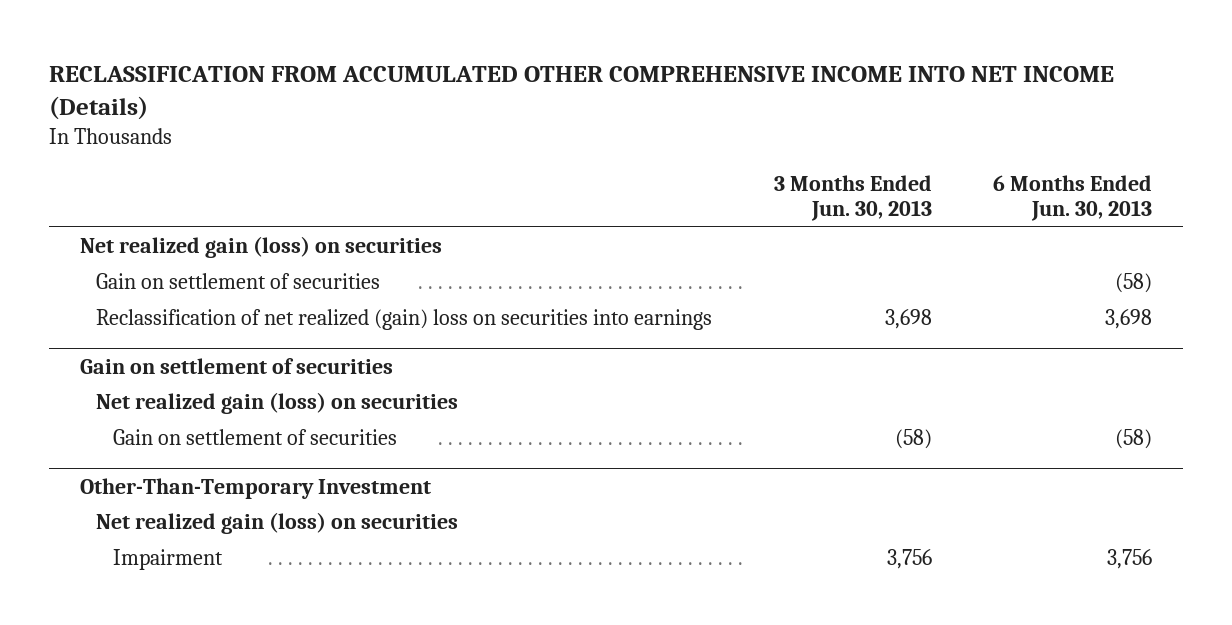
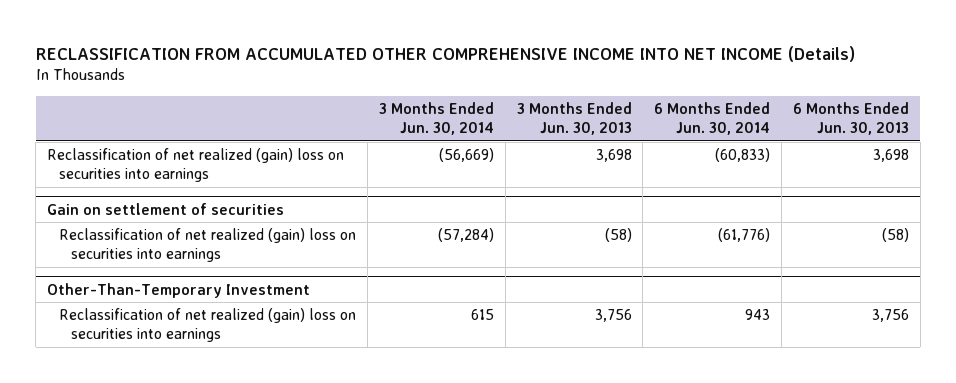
none -> [378,101,494,136] 3 Months Ended Jun. 30, 2014
none -> [654,101,771,136] 6 Months Ended Jun. 30, 2014
[79,236,442,259] Net realized gain (loss) on securities -> none
[96,273,381,290] Gain on settlement of securities -> none
[96,392,459,415] Net realized gain (loss) on securities -> none
[112,429,397,446] Gain on settlement of securities -> [59,227,357,263] Reclassification of net realized (gain) loss on securities into earnings
[96,512,459,535] Net realized gain (loss) on securities -> none
[112,549,223,571] Impairment -> [59,307,357,343] Reclassification of net realized (gain) loss on securities into earnings

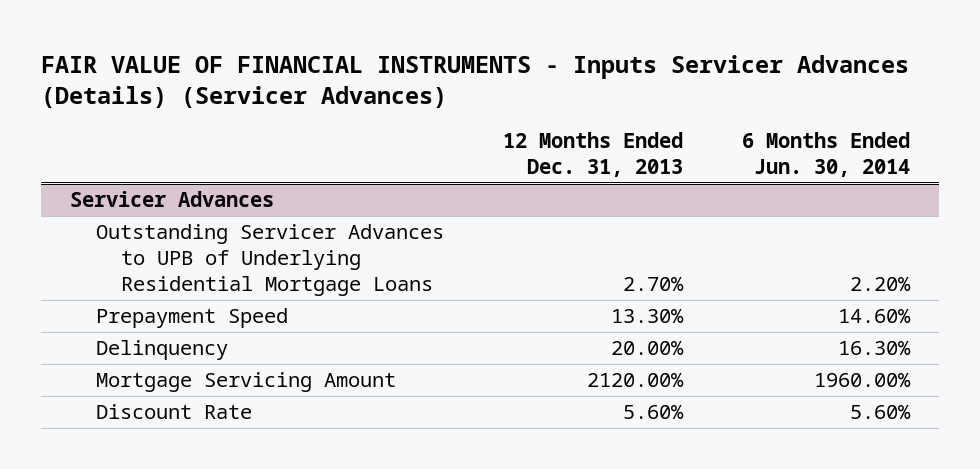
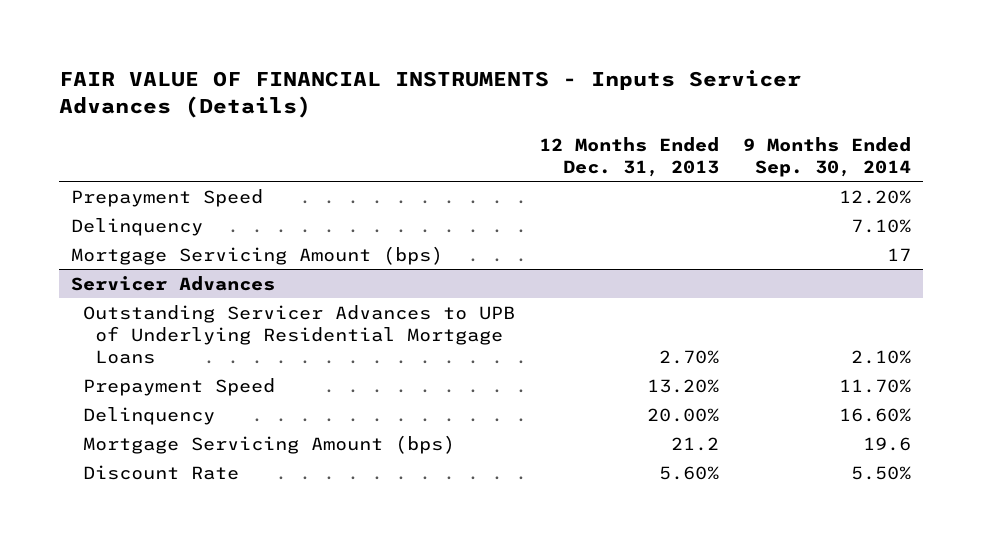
[40,54,909,109] FAIR VALUE OF FINANCIAL INSTRUMENTS - Inputs Servicer Advances (Details) (Servicer Advances) -> [58,69,801,118] FAIR VALUE OF FINANCIAL INSTRUMENTS - Inputs Servicer Advances (Details)
[741,132,910,178] 6 Months Ended Jun. 30, 2014 -> none
none -> [743,136,912,177] 9 Months Ended Sep. 30, 2014
none -> [70,188,263,207] Prepayment Speed
none -> [70,217,203,236] Delinquency
none -> [70,245,443,265] Mortgage Servicing Amount (bps)
[610,309,684,324] 13.30% -> [647,378,720,393] 13.20%
[95,372,396,393] Mortgage Servicing Amount -> [83,434,456,454] Mortgage Servicing Amount (bps)
[586,373,684,388] 2120.00% -> [671,436,720,451] 21.2

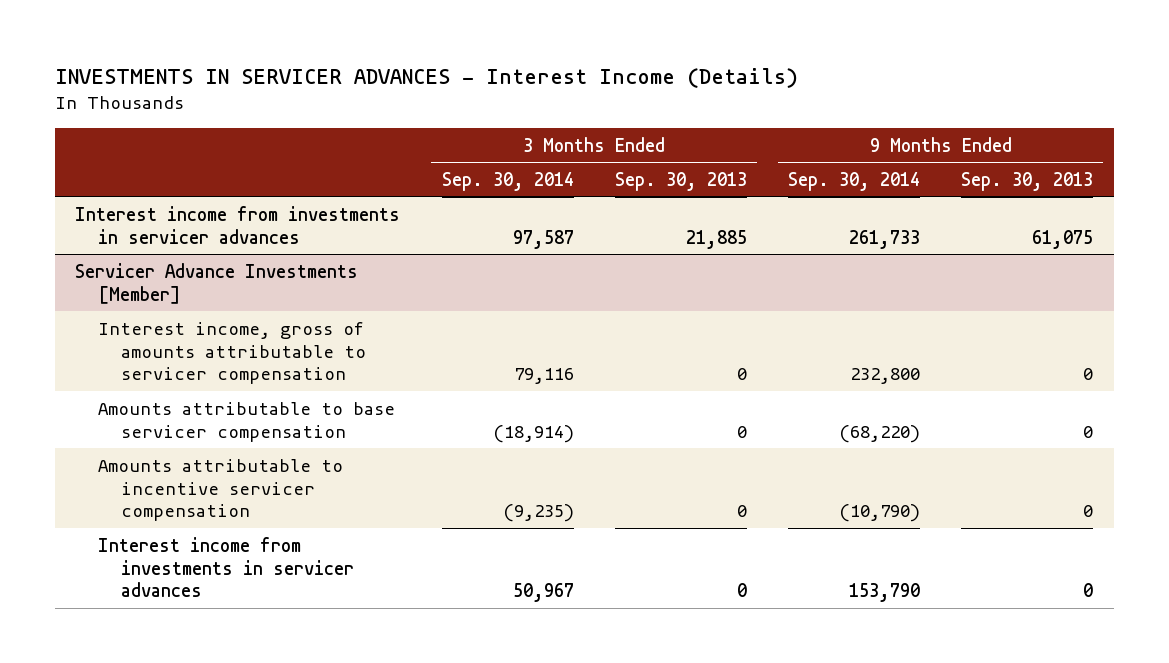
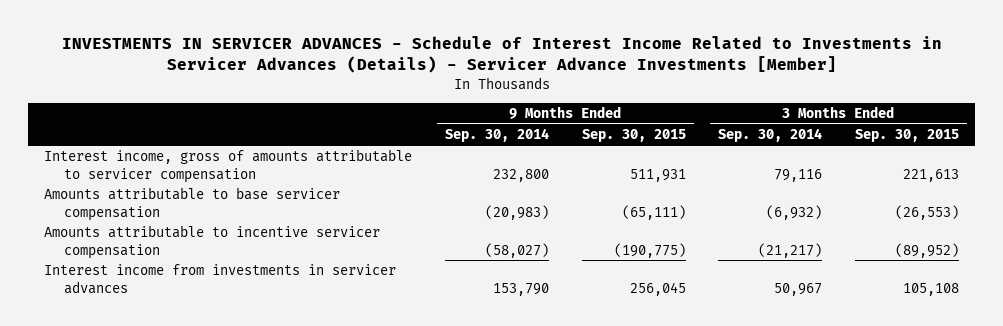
[54,67,798,88] INVESTMENTS IN SERVICER ADVANCES - Interest Income (Details) -> [61,36,942,74] INVESTMENTS IN SERVICER ADVANCES - Schedule of Interest Income Related to Investments in Servicer Advances (Details) - Servicer Advance Investments [Member]
[614,171,747,191] Sep. 30, 2013 -> none
[961,171,1094,191] Sep. 30, 2013 -> none
none -> [581,129,686,143] Sep. 30, 2015
none -> [854,129,959,143] Sep. 30, 2015
[75,205,401,244] Interest income from investments in servicer advances -> none
[75,262,359,304] Servicer Advance Investments [Member] -> none
[492,424,574,443] (18,914) -> [766,204,823,220] (6,932)
[838,424,920,443] (68,220) -> [484,204,549,220] (20,983)
[502,504,574,523] (9,235) -> [758,242,823,258] (21,217)
[838,504,920,523] (10,790) -> [484,242,549,258] (58,027)

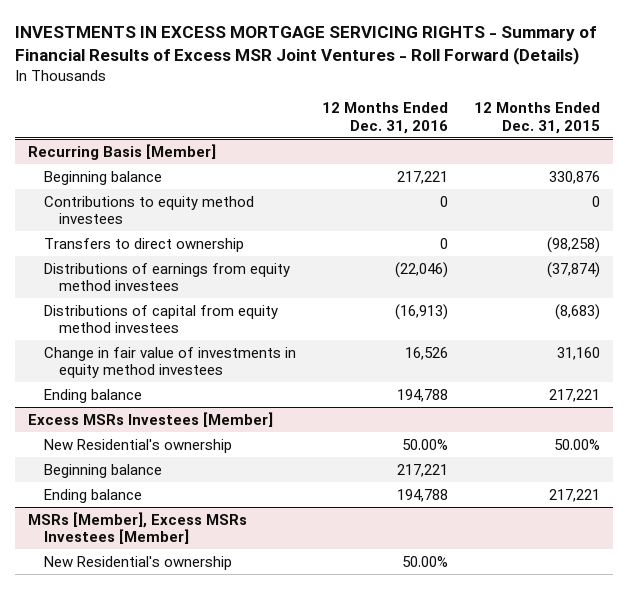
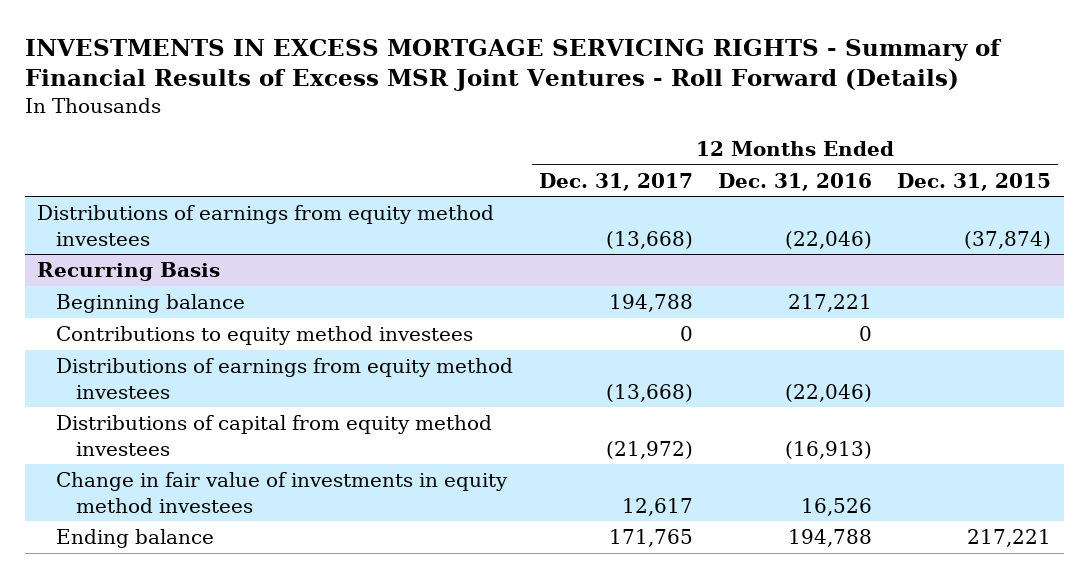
none -> [538,172,693,191] Dec. 31, 2017
[27,143,216,160] Recurring Basis [Member] -> none
[43,170,162,185] Beginning balance -> none
[43,195,254,225] Contributions to equity method investees -> none
[43,237,244,252] Transfers to direct ownership -> none
[43,304,278,334] Distributions of capital from equity method investees -> none
[43,346,296,379] Change in fair value of investments in equity method investees -> none
[43,388,142,403] Ending balance -> none
[27,411,273,427] Excess MSRs Investees [Member] -> none
[43,438,232,453] New Residential's ownership -> none
none -> [37,262,221,282] Recurring Basis
none -> [56,326,474,346] Contributions to equity method investees
none -> [56,358,514,399] Distributions of earnings from equity method investees
none -> [56,415,493,456] Distributions of capital from equity method investees
none -> [56,472,509,513] Change in fair value of investments in equity method investees
[27,511,247,545] MSRs [Member], Excess MSRs Investees [Member] -> none
[43,555,232,570] New Residential's ownership -> none

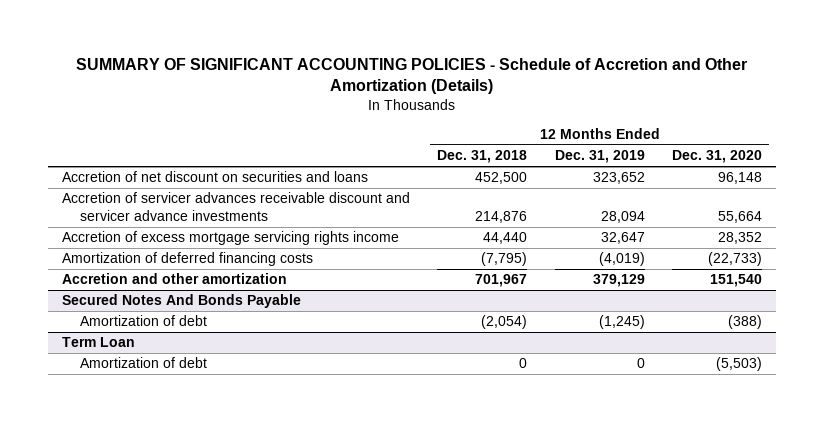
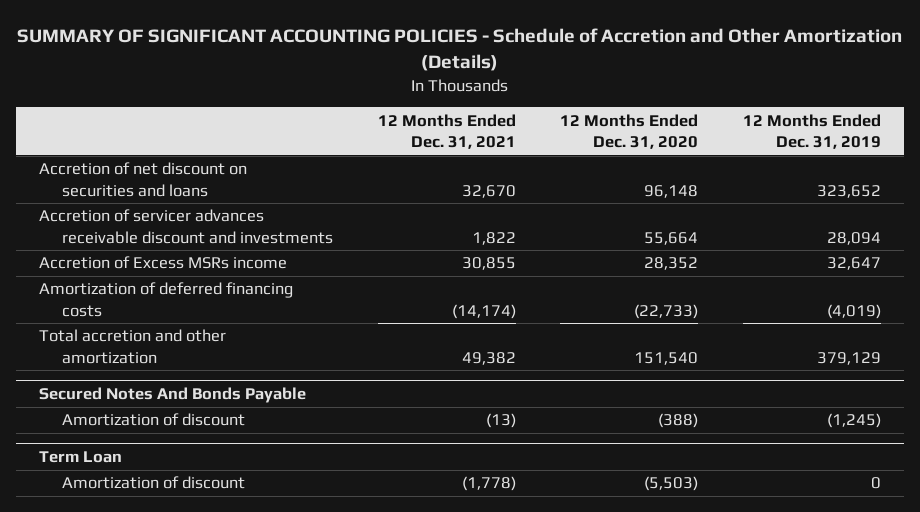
[437,150,528,164] Dec. 31, 2018 -> none
none -> [377,113,516,150] 12 Months Ended Dec. 31, 2021
[61,192,410,222] Accretion of servicer advances receivable discount and servicer advance investments -> [38,209,333,244] Accretion of servicer advances receivable discount and investments
[61,231,399,246] Accretion of excess mortgage servicing rights income -> [38,256,287,270] Accretion of Excess MSRs income
[61,273,287,285] Accretion and other amortization -> [38,329,226,364] Total accretion and other amortization
[79,315,207,327] Amortization of debt -> [61,413,245,427] Amortization of discount
[79,357,207,369] Amortization of debt -> [61,476,245,490] Amortization of discount

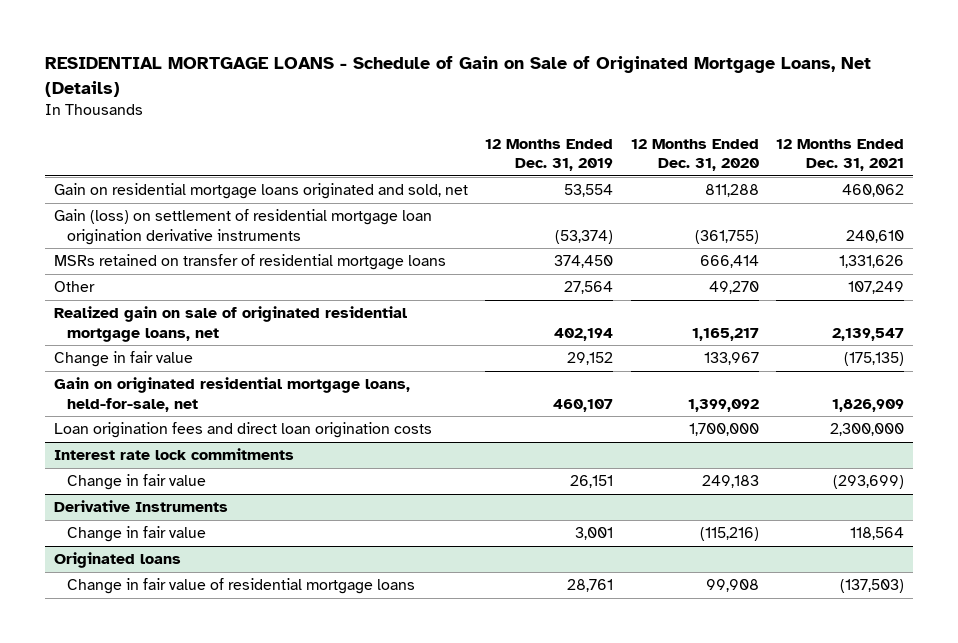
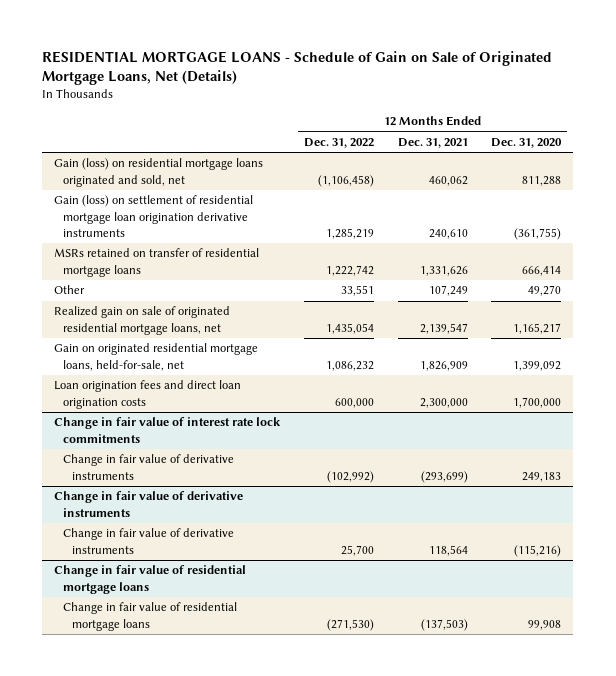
[485,138,614,171] 12 Months Ended Dec. 31, 2019 -> none
none -> [303,138,374,149] Dec. 31, 2022
[53,183,468,200] Gain on residential mortgage loans originated and sold, net -> [54,158,264,187] Gain (loss) on residential mortgage loans originated and sold, net
[53,351,193,368] Change in fair value -> none
[53,448,294,461] Interest rate lock commitments -> [54,417,282,443] Change in fair value of interest rate lock commitments
[66,474,206,491] Change in fair value -> [63,454,235,480] Change in fair value of derivative instruments
[53,500,228,513] Derivative Instruments -> [54,491,244,517] Change in fair value of derivative instruments
[66,526,206,543] Change in fair value -> [63,528,235,554] Change in fair value of derivative instruments
[53,552,181,569] Originated loans -> [54,565,247,594] Change in fair value of residential mortgage loans

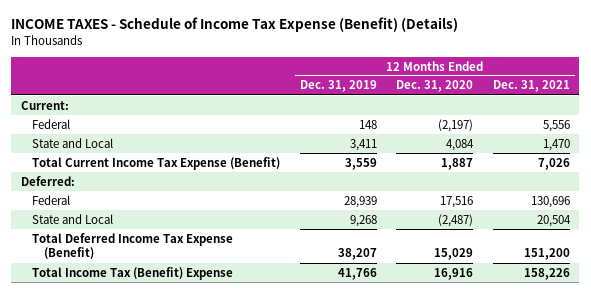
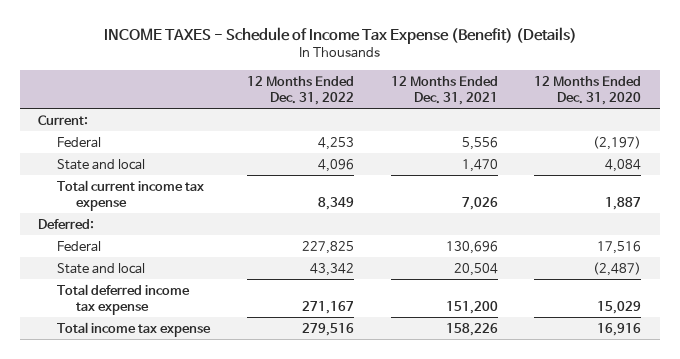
[299,80,377,93] Dec. 31, 2019 -> none
none -> [246,75,354,105] 12 Months Ended Dec. 31, 2022
[32,137,114,148] State and Local -> [56,158,145,170] State and local
[32,156,281,170] Total Current Income Tax Expense (Benefit) -> [56,179,204,211] Total current income tax expense
[32,213,114,224] State and Local -> [56,262,145,274] State and local
[32,232,234,260] Total Deferred Income Tax Expense (Benefit) -> [56,283,190,315] Total deferred income tax expense
[32,266,234,280] Total Income Tax (Benefit) Expense -> [56,321,211,337] Total income tax expense

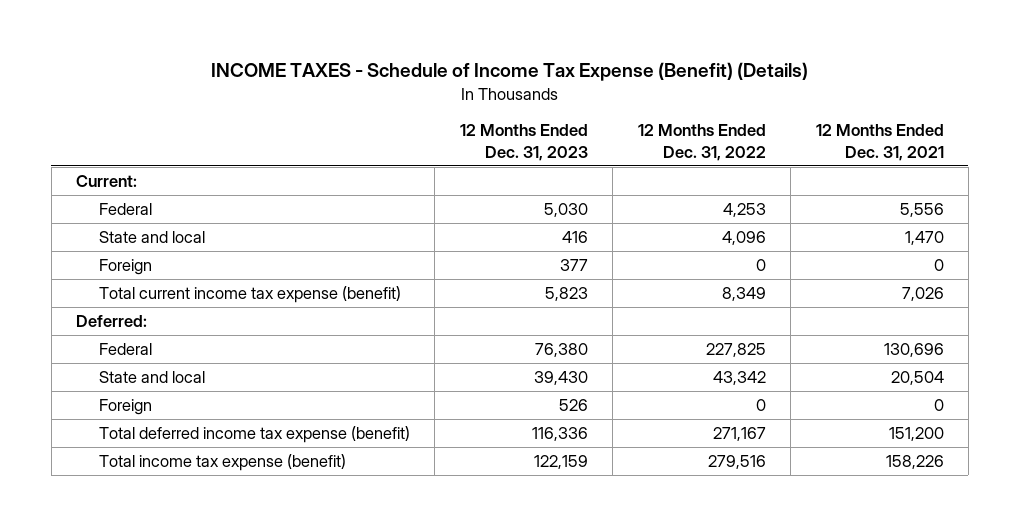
[534,75,642,105] 12 Months Ended Dec. 31, 2020 -> none
none -> [459,124,588,162] 12 Months Ended Dec. 31, 2023
none -> [98,259,152,276] Foreign
[56,179,204,211] Total current income tax expense -> [98,286,401,304] Total current income tax expense (benefit)
none -> [98,399,152,416] Foreign
[56,283,190,315] Total deferred income tax expense -> [98,426,410,444] Total deferred income tax expense (benefit)
[56,321,211,337] Total income tax expense -> [98,454,346,472] Total income tax expense (benefit)

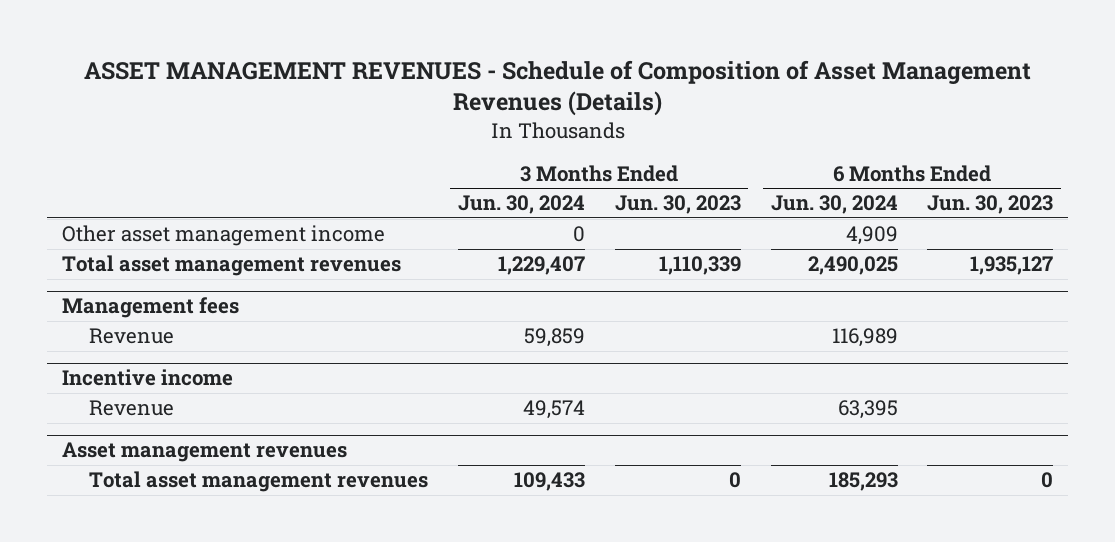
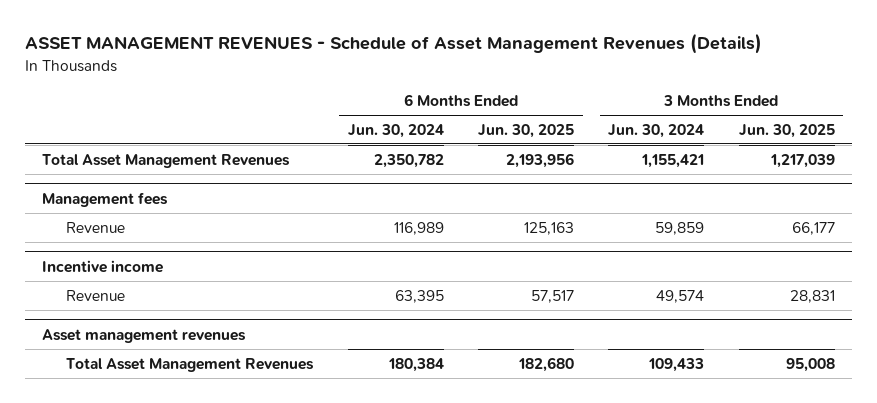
[83,59,1031,117] ASSET MANAGEMENT REVENUES - Schedule of Composition of Asset Management Revenues (Details) -> [25,33,763,55] ASSET MANAGEMENT REVENUES - Schedule of Asset Management Revenues (Details)
[614,195,741,215] Jun. 30, 2023 -> none
[927,195,1054,215] Jun. 30, 2023 -> none
none -> [477,123,574,138] Jun. 30, 2025
none -> [738,123,835,138] Jun. 30, 2025
[61,225,385,247] Other asset management income -> none
[61,255,401,277] Total asset management revenues -> [42,153,291,168] Total Asset Management Revenues
[497,256,585,276] 1,229,407 -> [641,153,705,168] 1,155,421
[807,256,898,276] 2,490,025 -> [373,153,444,168] 2,350,782
[89,471,429,493] Total asset management revenues -> [66,357,315,372] Total Asset Management Revenues
[828,472,898,492] 185,293 -> [387,357,444,372] 180,384

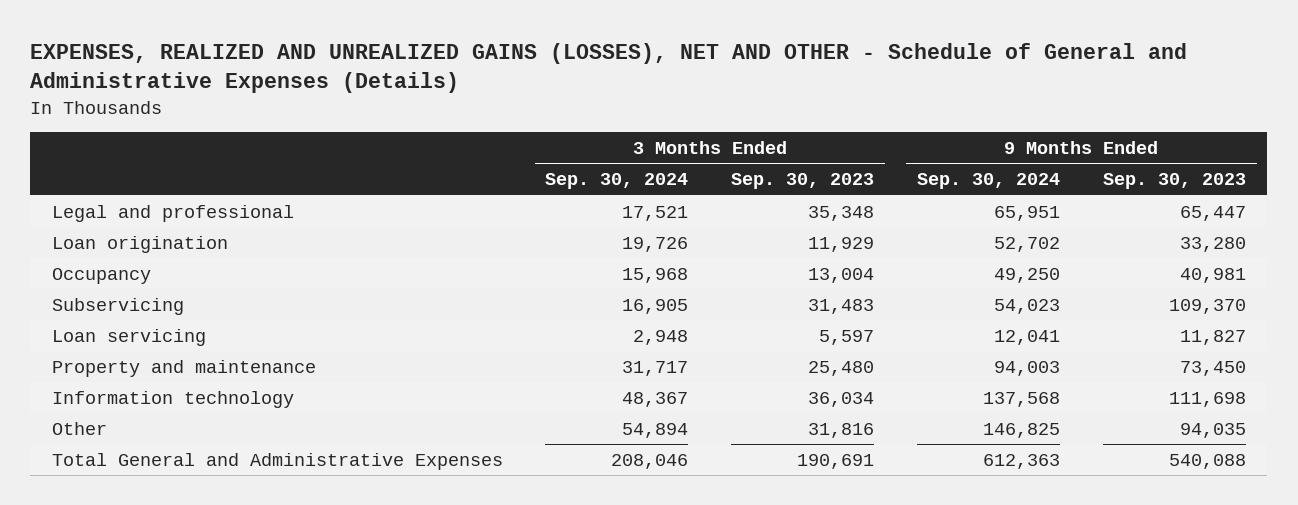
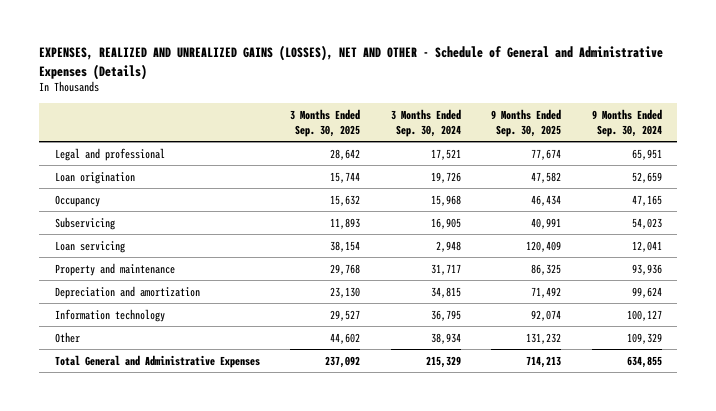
[731,173,875,190] Sep. 30, 2023 -> none
[1102,173,1246,190] Sep. 30, 2023 -> none
none -> [290,108,361,137] 3 Months Ended Sep. 30, 2025
none -> [491,108,562,137] 9 Months Ended Sep. 30, 2025
[994,236,1061,252] 52,702 -> [631,171,662,183] 52,659
[994,267,1061,283] 49,250 -> [631,194,662,206] 47,165
[994,360,1061,376] 94,003 -> [631,263,662,275] 93,936
none -> [54,285,200,299] Depreciation and amortization
[622,391,689,407] 48,367 -> [430,309,461,321] 36,795
[983,391,1061,407] 137,568 -> [626,309,662,321] 100,127
[622,422,689,438] 54,894 -> [430,332,461,344] 38,934
[983,422,1061,438] 146,825 -> [626,332,662,344] 109,329
[611,453,689,469] 208,046 -> [425,355,461,368] 215,329
[983,453,1061,469] 612,363 -> [626,355,662,368] 634,855

